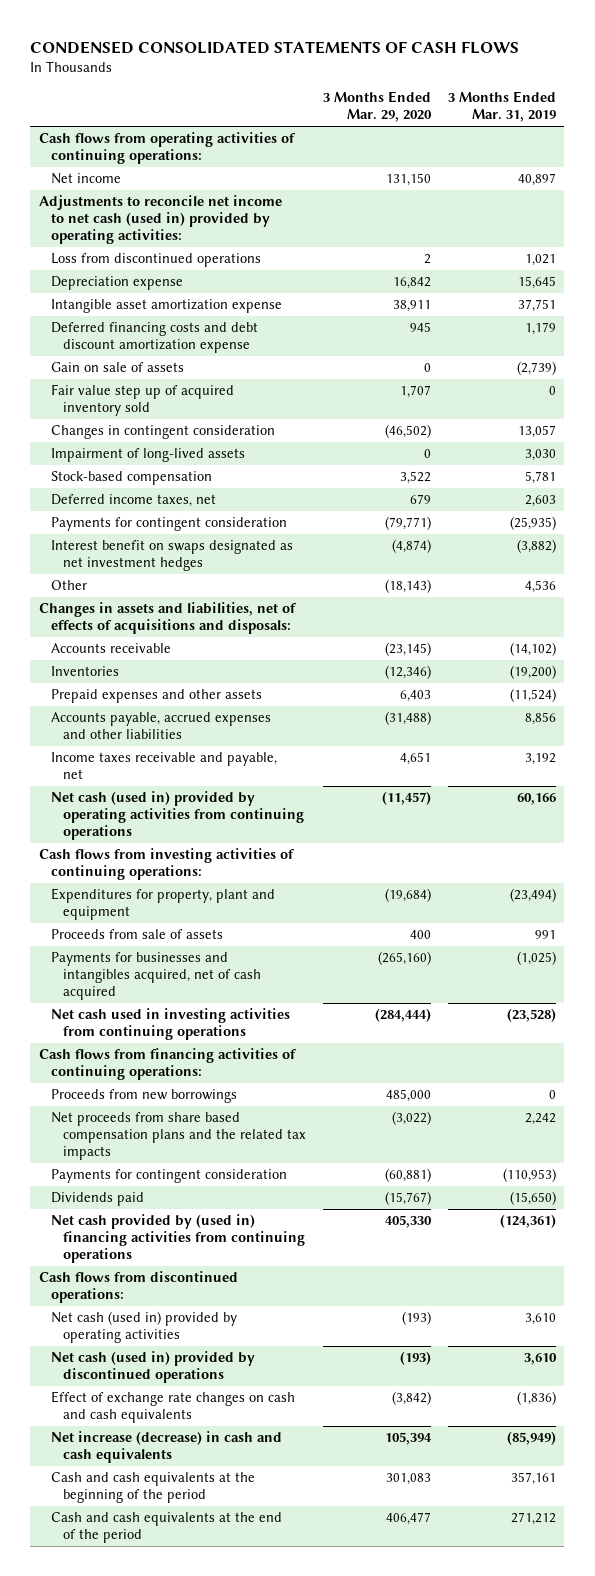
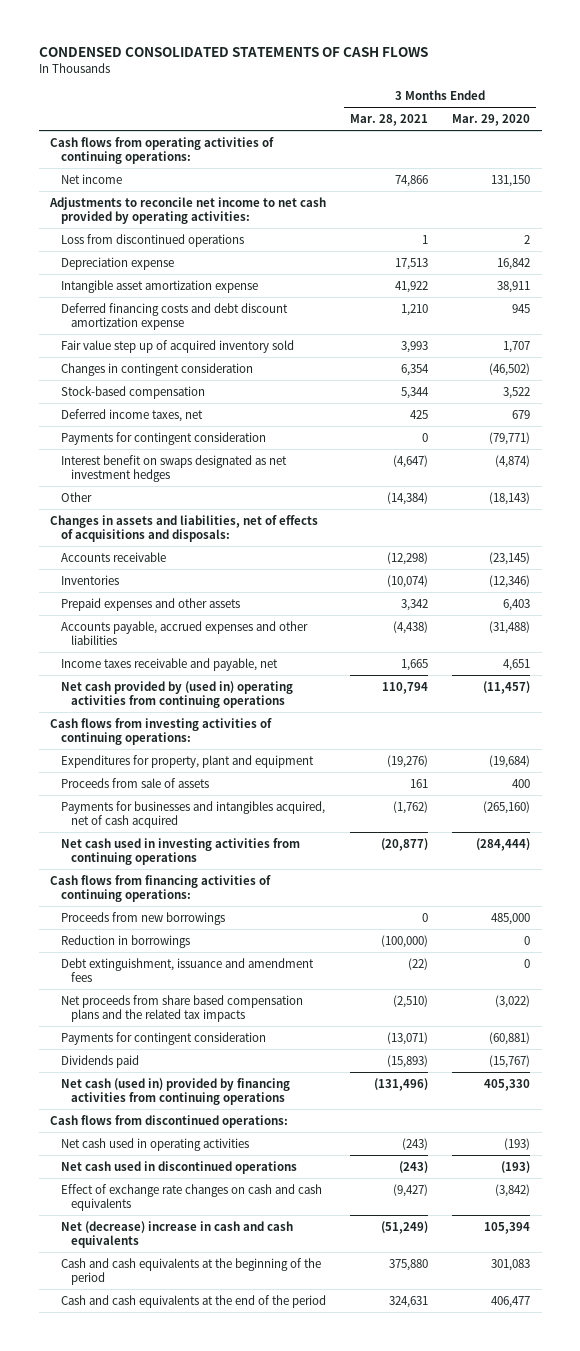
[447,91,556,123] 3 Months Ended Mar. 31, 2019 -> none
none -> [350,114,429,127] Mar. 28, 2021
[38,195,282,245] Adjustments to reconcile net income to net cash (used in) provided by operating activities: -> [49,196,327,225] Adjustments to reconcile net income to net cash provided by operating activities:
[50,362,184,373] Gain on sale of assets -> none
[50,448,245,463] Impairment of long-lived assets -> none
[50,791,305,841] Net cash (used in) provided by operating activities from continuing operations -> [60,680,293,709] Net cash provided by (used in) operating activities from continuing operations
none -> [60,934,190,948] Reduction in borrowings
none -> [60,957,314,983] Debt extinguishment, issuance and amendment fees
[50,1214,306,1264] Net cash provided by (used in) financing activities from continuing operations -> [60,1077,290,1106] Net cash (used in) provided by financing activities from continuing operations
[50,1311,237,1344] Net cash (used in) provided by operating activities -> [60,1137,249,1151] Net cash used in operating activities
[50,1351,255,1384] Net cash (used in) provided by discontinued operations -> [60,1160,297,1174] Net cash used in discontinued operations
[50,1431,282,1464] Net increase (decrease) in cash and cash equivalents -> [60,1220,293,1249] Net (decrease) increase in cash and cash equivalents

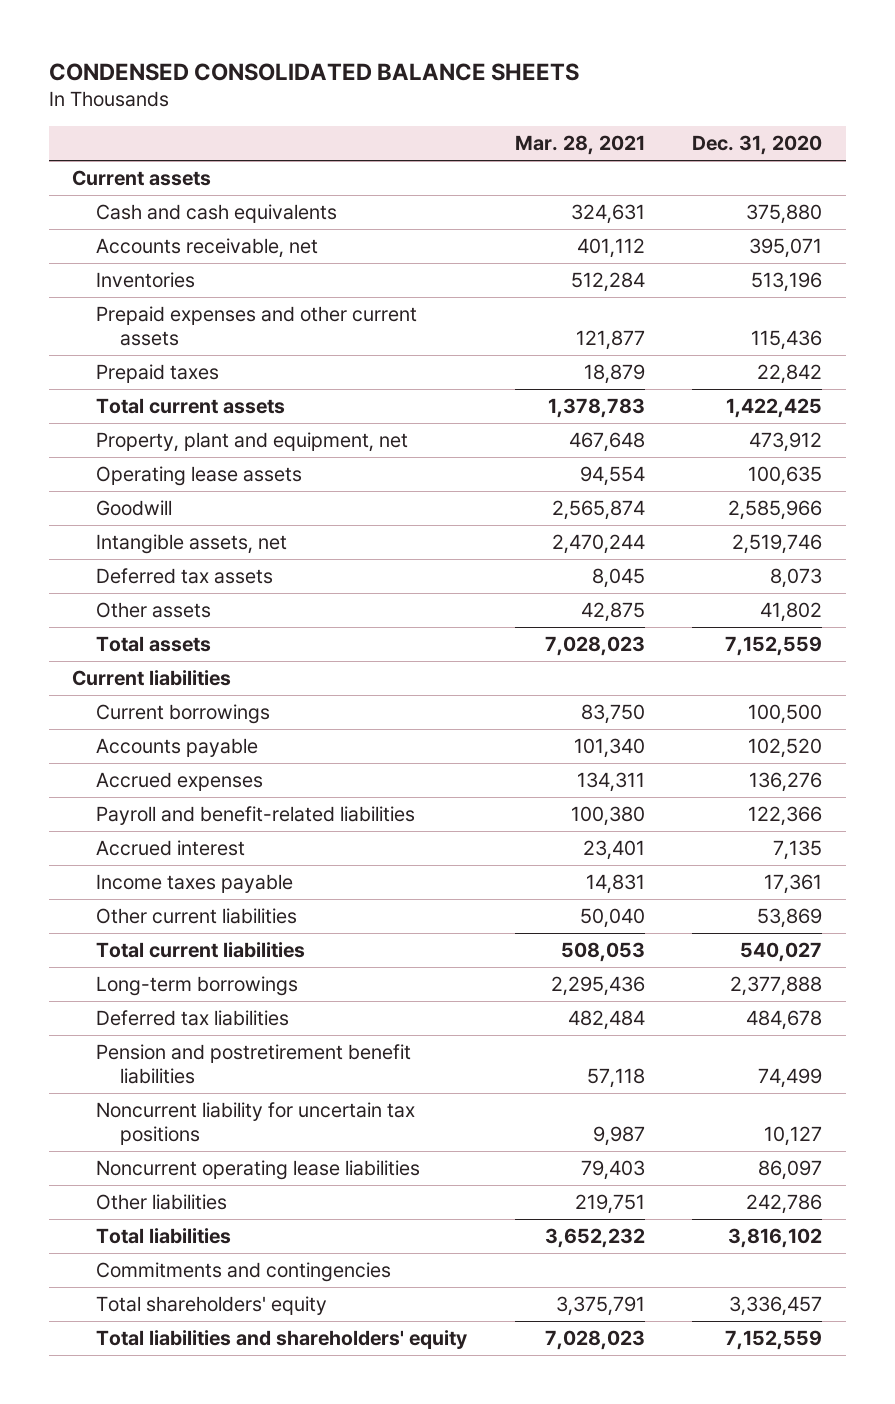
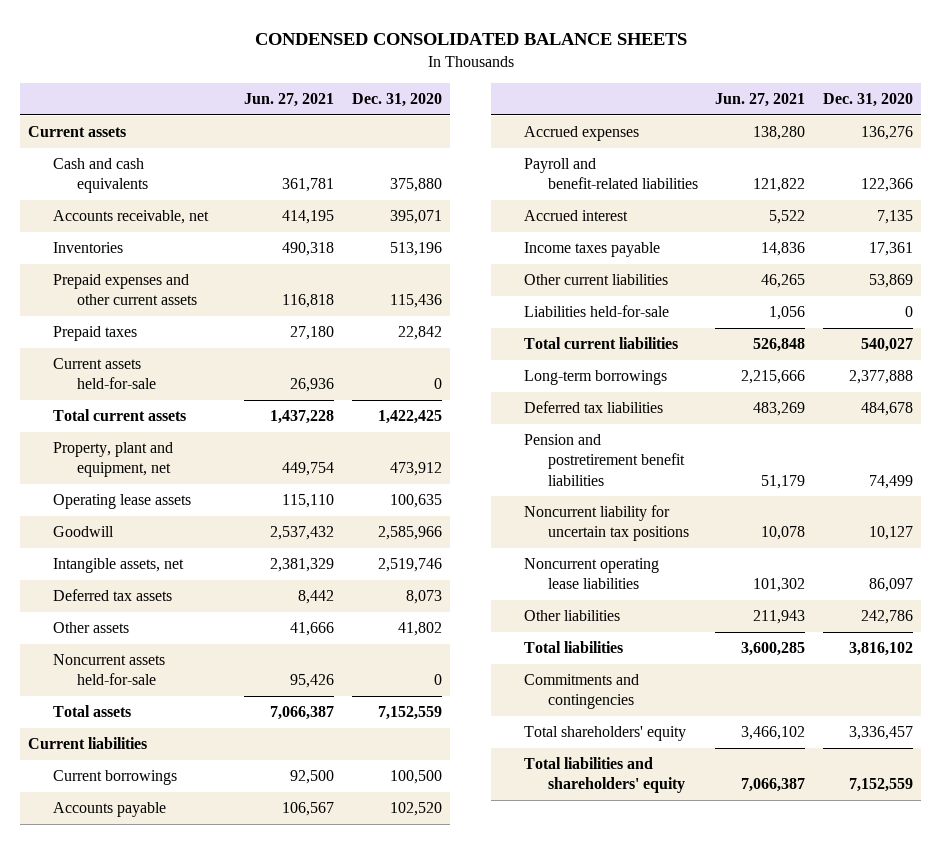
[514,135,645,156] Mar. 28, 2021 -> none
none -> [244,93,335,108] Jun. 27, 2021
none -> [52,358,157,390] Current assets held-for-sale
none -> [52,654,165,686] Noncurrent assets held-for-sale
none -> [523,305,669,318] Liabilities held-for-sale

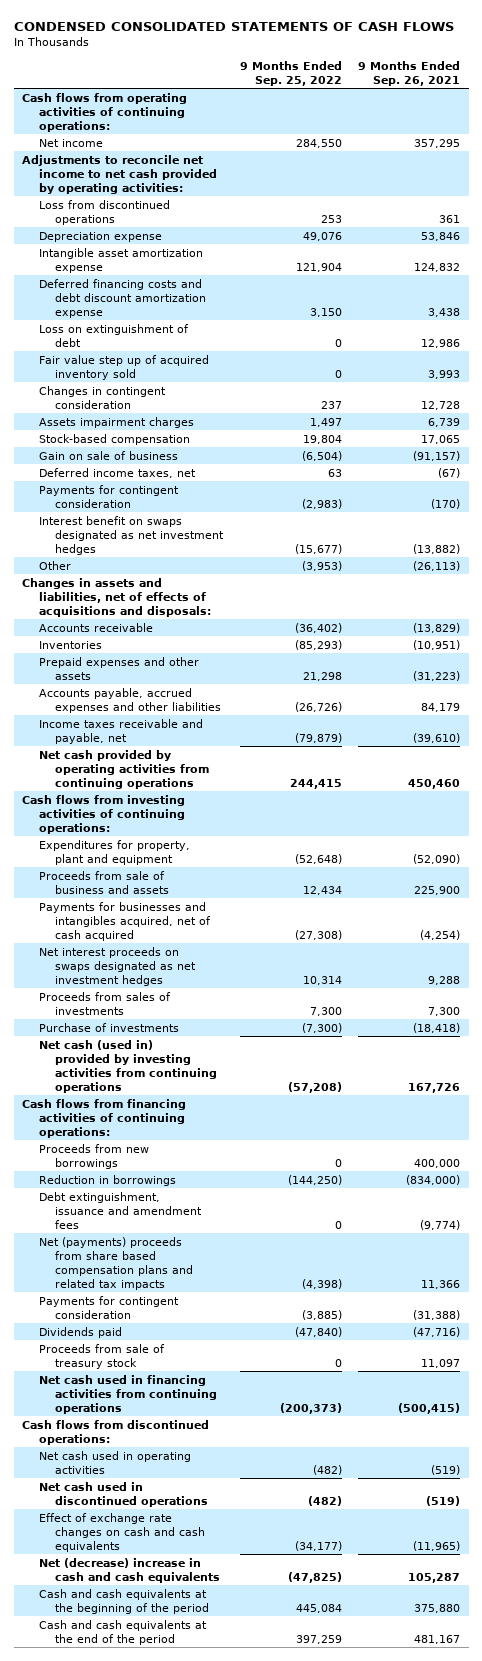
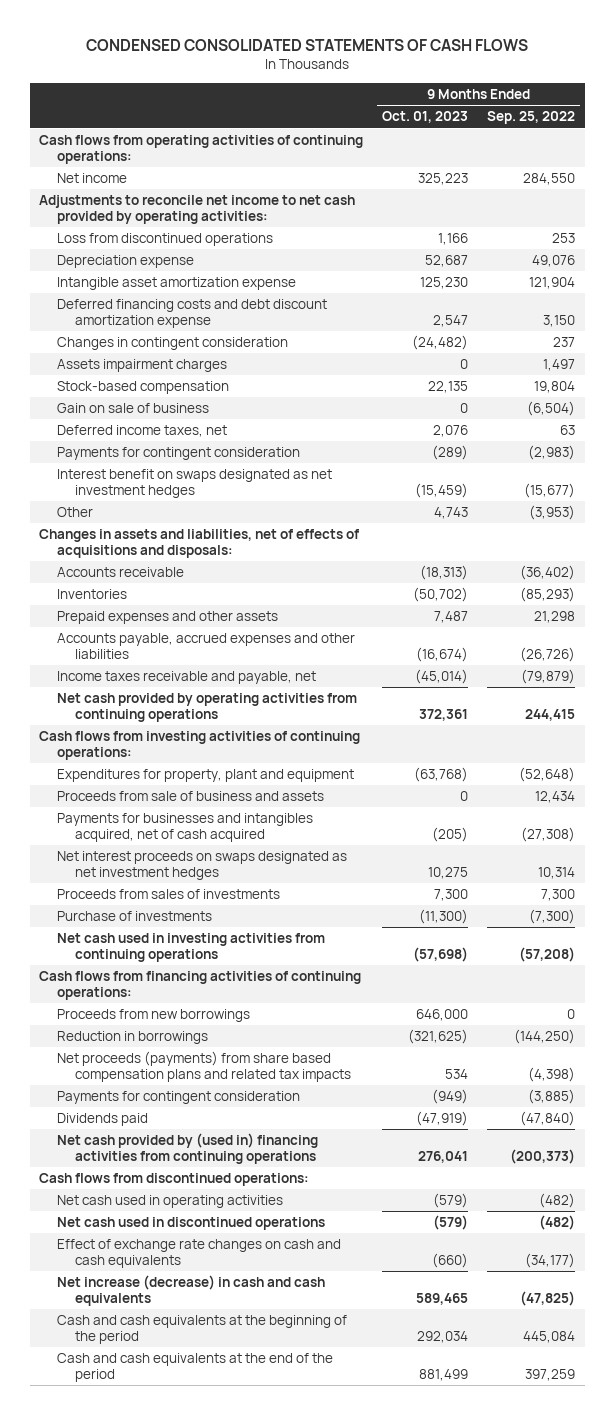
[358,60,461,86] 9 Months Ended Sep. 26, 2021 -> none
none -> [382,111,469,124] Oct. 01, 2023
[38,323,189,347] Loss on extinguishment of debt -> none
[38,354,209,380] Fair value step up of acquired inventory sold -> none
[38,1039,218,1093] Net cash (used in) provided by investing activities from continuing operations -> [57,933,326,963] Net cash used in investing activities from continuing operations
[38,1191,203,1229] Debt extinguishment, issuance and amendment fees -> none
[38,1236,194,1290] Net (payments) proceeds from share based compensation plans and related tax impacts -> [57,1051,352,1083] Net proceeds (payments) from share based compensation plans and related tax impacts
[38,1343,165,1369] Proceeds from sale of treasury stock -> none
[38,1374,218,1414] Net cash used in financing activities from continuing operations -> [57,1133,319,1165] Net cash provided by (used in) financing activities from continuing operations
[38,1557,221,1583] Net (decrease) increase in cash and cash equivalents -> [57,1275,326,1307] Net increase (decrease) in cash and cash equivalents

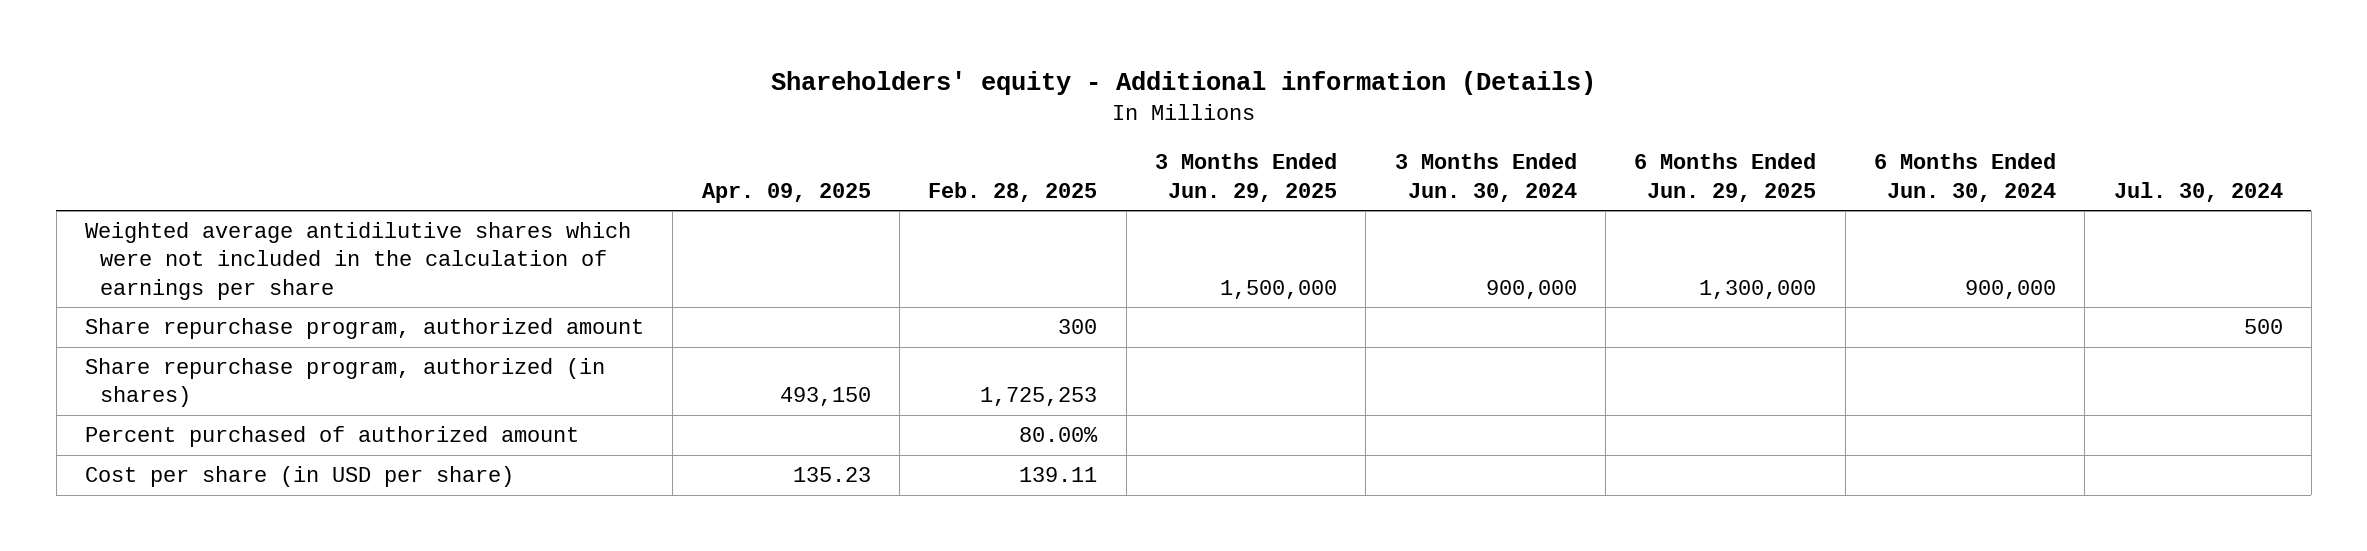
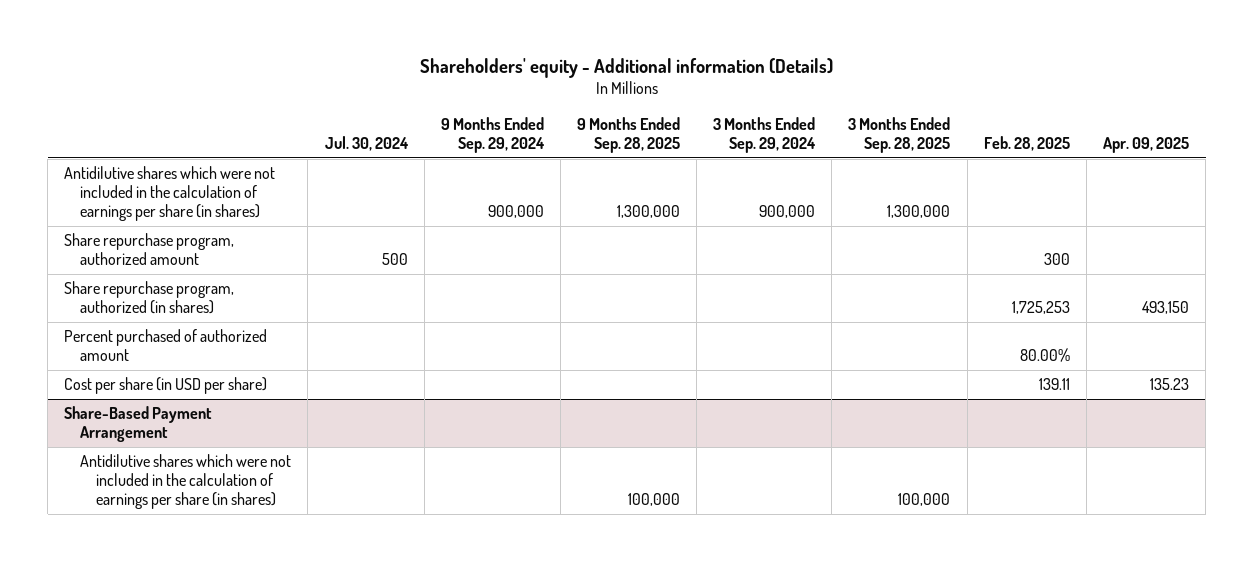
[1154,153,1337,202] 3 Months Ended Jun. 29, 2025 -> none
[1394,153,1577,202] 3 Months Ended Jun. 30, 2024 -> none
[1634,153,1817,202] 6 Months Ended Jun. 29, 2025 -> none
[1873,153,2056,202] 6 Months Ended Jun. 30, 2024 -> none
none -> [440,116,545,154] 9 Months Ended Sep. 29, 2024
none -> [577,116,681,154] 9 Months Ended Sep. 28, 2025
none -> [713,116,817,154] 3 Months Ended Sep. 29, 2024
none -> [848,116,951,154] 3 Months Ended Sep. 28, 2025
[84,222,631,300] Weighted average antidilutive shares which were not included in the calculation of earnings per share -> [64,166,276,222] Antidilutive shares which were not included in the calculation of earnings per share (in shares)
none -> [64,406,213,443] Share-Based Payment Arrangement
none -> [80,454,292,510] Antidilutive shares which were not included in the calculation of earnings per share (in shares)

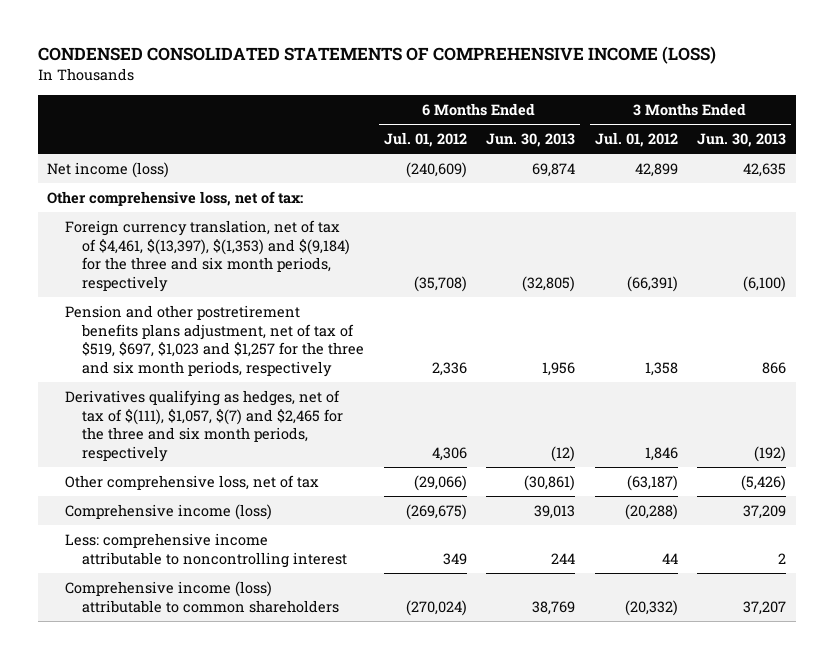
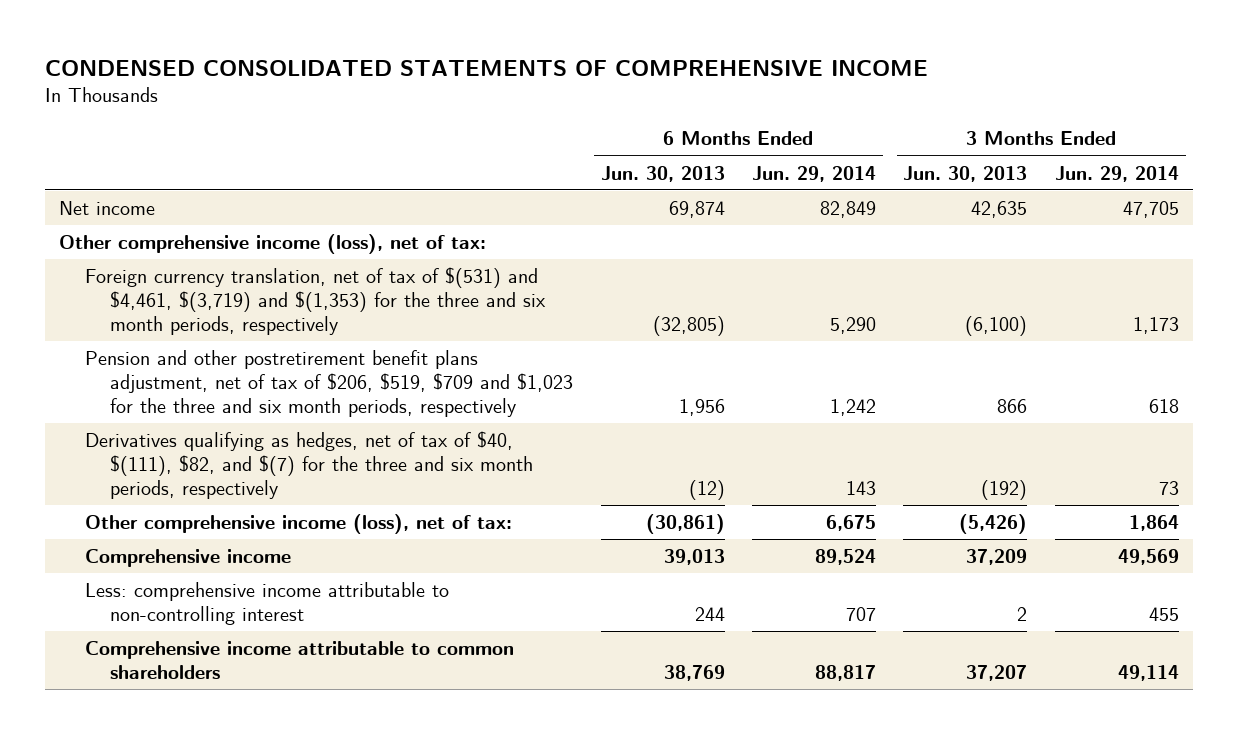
[37,46,716,65] CONDENSED CONSOLIDATED STATEMENTS OF COMPREHENSIVE INCOME (LOSS) -> [45,59,929,76] CONDENSED CONSOLIDATED STATEMENTS OF COMPREHENSIVE INCOME
[383,132,467,148] Jul. 01, 2012 -> none
[594,132,678,148] Jul. 01, 2012 -> none
none -> [752,165,877,182] Jun. 29, 2014
none -> [1054,165,1179,182] Jun. 29, 2014
[47,161,170,178] Net income (loss) -> [59,200,156,215] Net income
[47,190,304,206] Other comprehensive loss, net of tax: -> [59,233,487,254] Other comprehensive income (loss), net of tax:
[64,219,350,292] Foreign currency translation, net of tax of $4,461, $(13,397), $(1,353) and $(9,184) for the three and six month periods, respectively -> [84,266,547,335] Foreign currency translation, net of tax of $(531) and $4,461, $(3,719) and $(1,353) for the three and six month periods, respectively
[64,304,364,377] Pension and other postretirement benefits plans adjustment, net of tax of $519, $697, $1,023 and $1,257 for the three and six month periods, respectively -> [84,349,574,417] Pension and other postretirement benefit plans adjustment, net of tax of $206, $519, $709 and $1,023 for the three and six month periods, respectively
[64,389,343,462] Derivatives qualifying as hedges, net of tax of $(111), $1,057, $(7) and $2,465 for the three and six month periods, respectively -> [84,430,534,499] Derivatives qualifying as hedges, net of tax of $40, $(111), $82, and $(7) for the three and six month periods, respectively
[64,474,319,490] Other comprehensive loss, net of tax -> [84,513,512,534] Other comprehensive income (loss), net of tax:
[64,503,272,520] Comprehensive income (loss) -> [84,548,291,567] Comprehensive income
[64,532,347,568] Less: comprehensive income attributable to noncontrolling interest -> [84,581,449,625] Less: comprehensive income attributable to non-controlling interest
[64,580,339,613] Comprehensive income (loss) attributable to common shareholders -> [84,640,514,679] Comprehensive income attributable to common shareholders

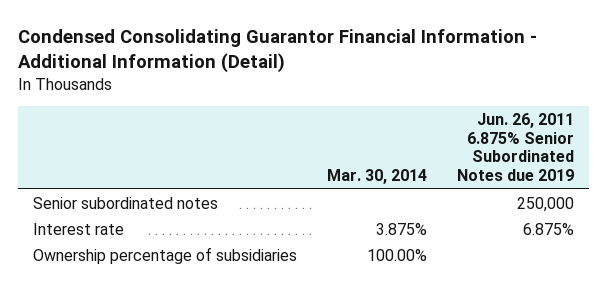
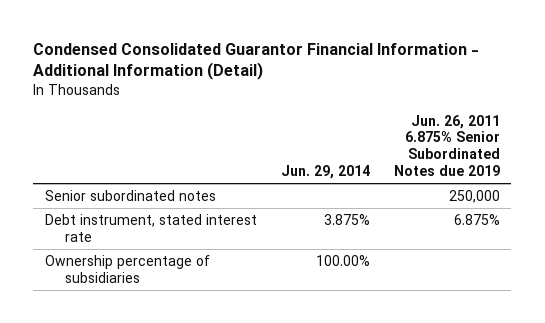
[17,28,537,73] Condensed Consolidating Guarantor Financial Information - Additional Information (Detail) -> [33,42,480,81] Condensed Consolidated Guarantor Financial Information - Additional Information (Detail)
[326,169,427,185] Mar. 30, 2014 -> none
none -> [280,164,370,179] Jun. 29, 2014
[32,222,124,235] Interest rate -> [45,213,258,242] Debt instrument, stated interest rate

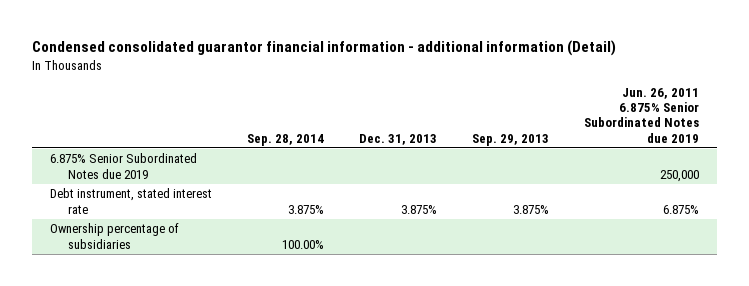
[33,42,480,81] Condensed Consolidated Guarantor Financial Information - Additional Information (Detail) -> [32,40,617,57] Condensed consolidated guarantor financial information - additional information (Detail)
[280,164,370,179] Jun. 29, 2014 -> none
none -> [246,133,324,146] Sep. 28, 2014
none -> [358,133,437,145] Dec. 31, 2013
none -> [472,133,550,146] Sep. 29, 2013
[45,189,217,201] Senior subordinated notes -> [49,153,197,179] 6.875% Senior Subordinated Notes due 2019

